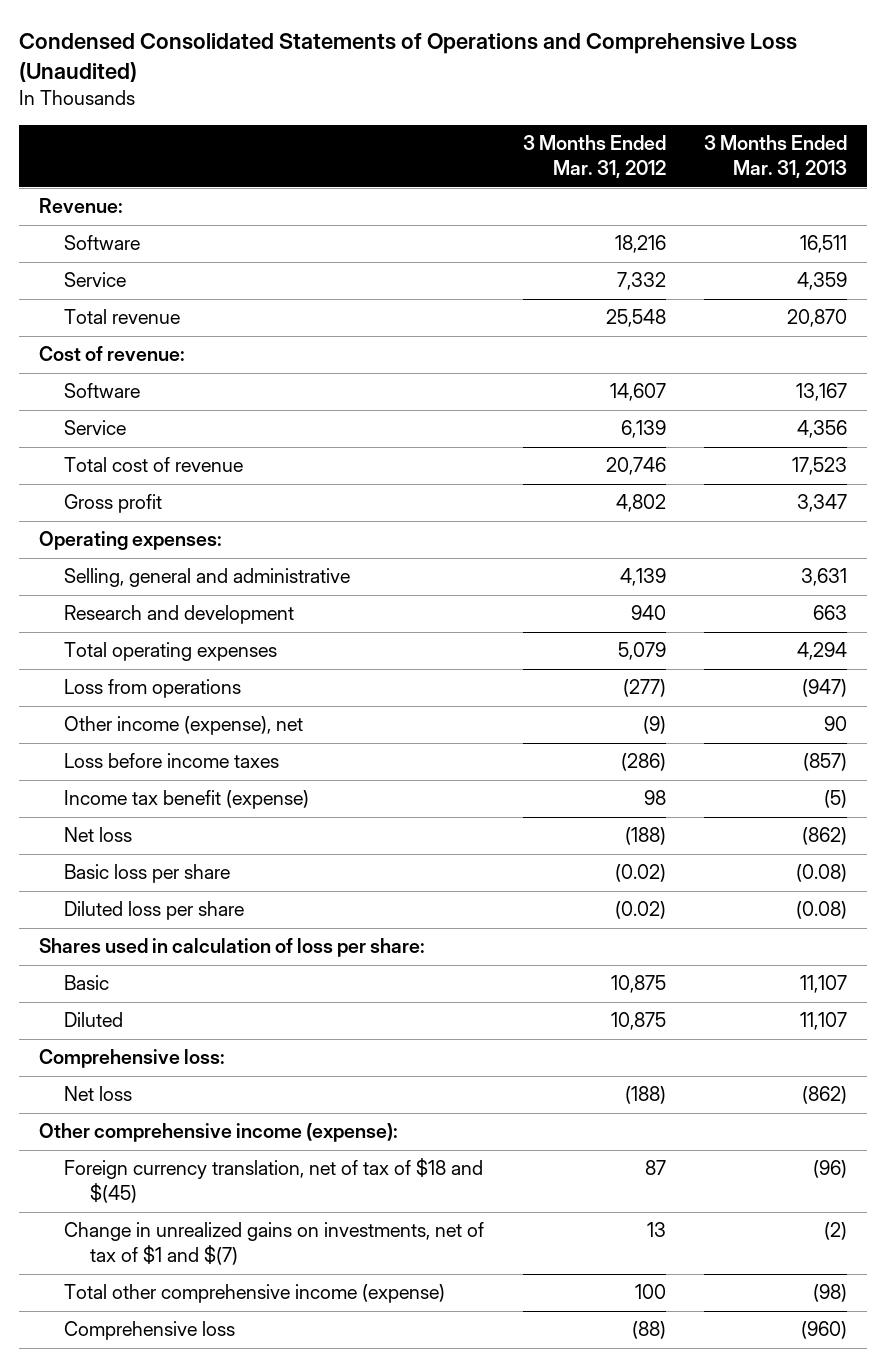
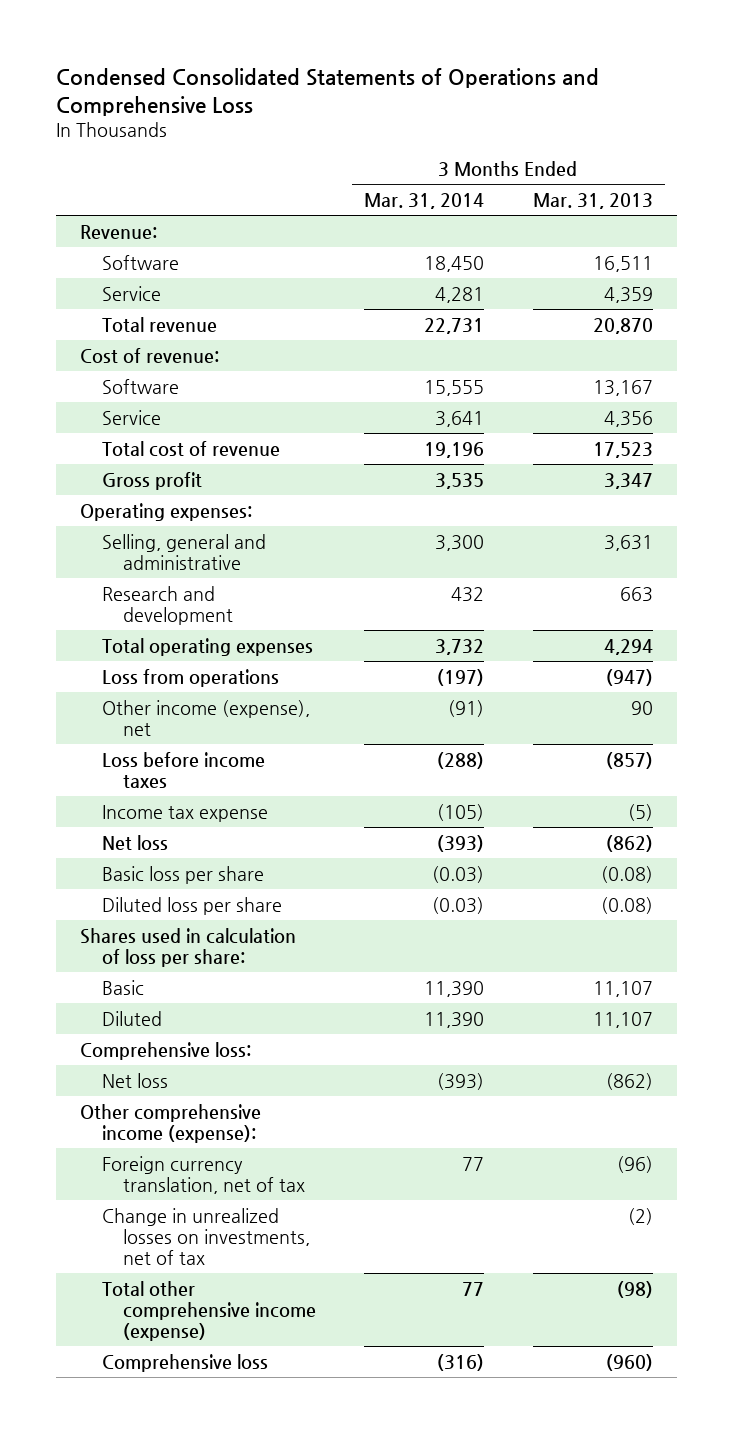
[19,33,798,83] Condensed Consolidated Statements of Operations and Comprehensive Loss (Unaudited) -> [56,67,600,116] Condensed Consolidated Statements of Operations and Comprehensive Loss
[522,135,666,179] 3 Months Ended Mar. 31, 2012 -> none
none -> [364,193,485,210] Mar. 31, 2014
[64,790,310,810] Income tax benefit (expense) -> [101,804,268,822] Income tax expense
[64,1158,484,1204] Foreign currency translation, net of tax of $18 and $(45) -> [101,1155,306,1194] Foreign currency translation, net of tax
[64,1222,485,1266] Change in unrealized gains on investments, net of tax of $1 and $(7) -> [101,1207,311,1266] Change in unrealized losses on investments, net of tax

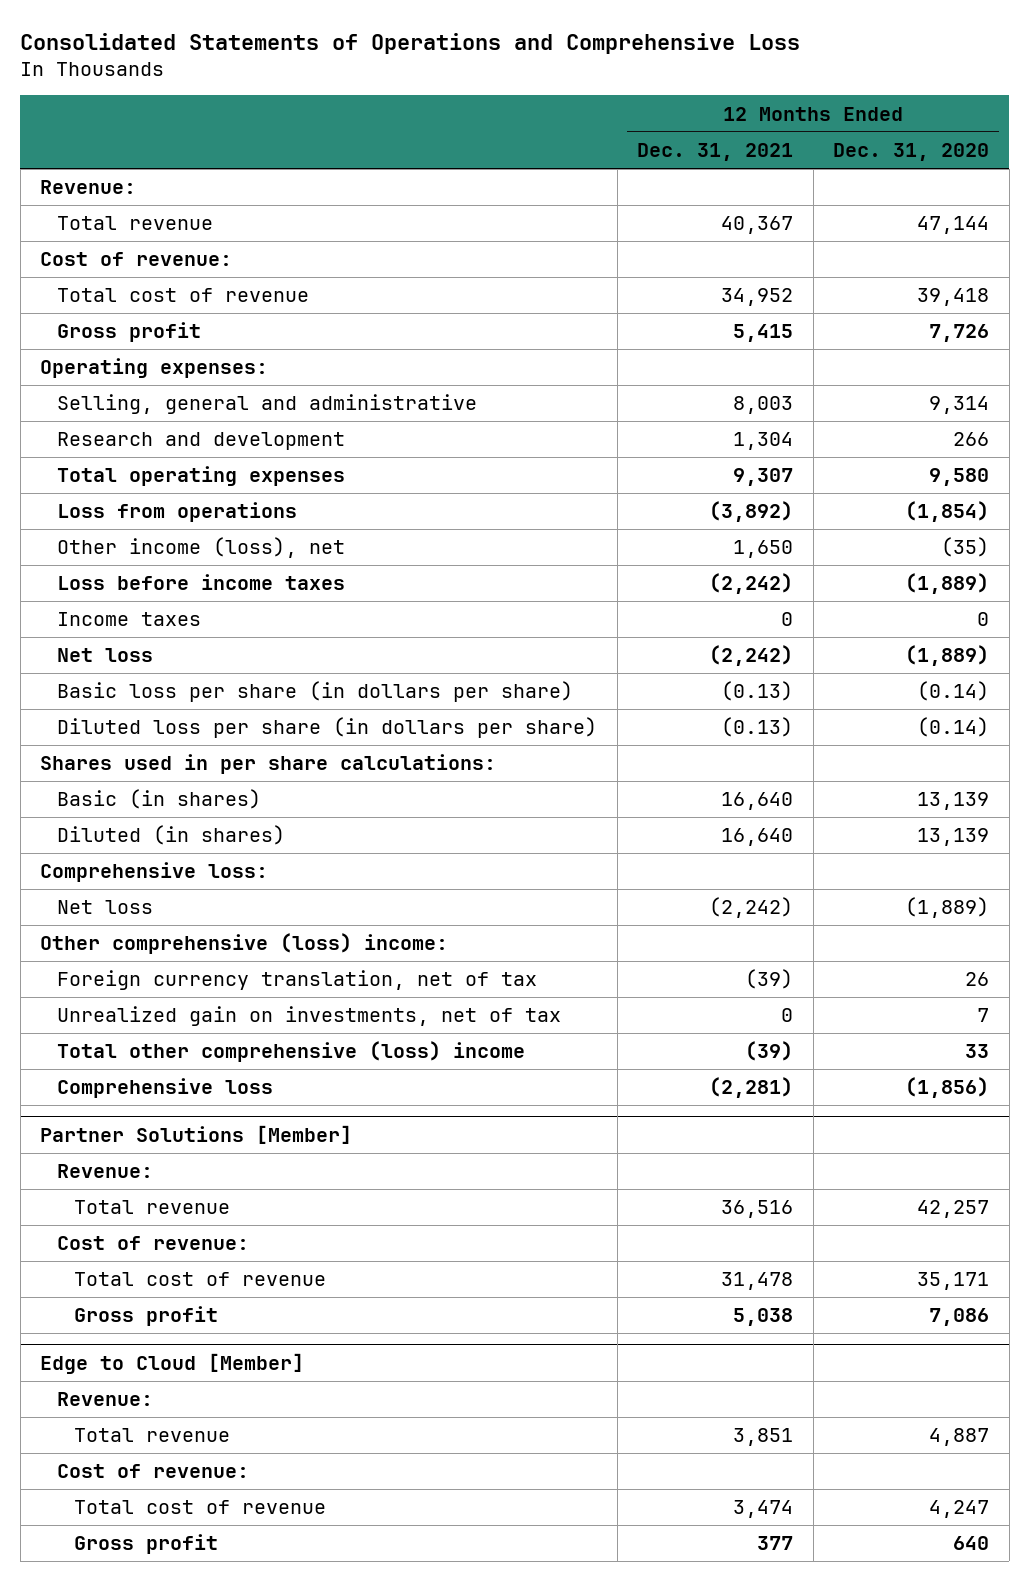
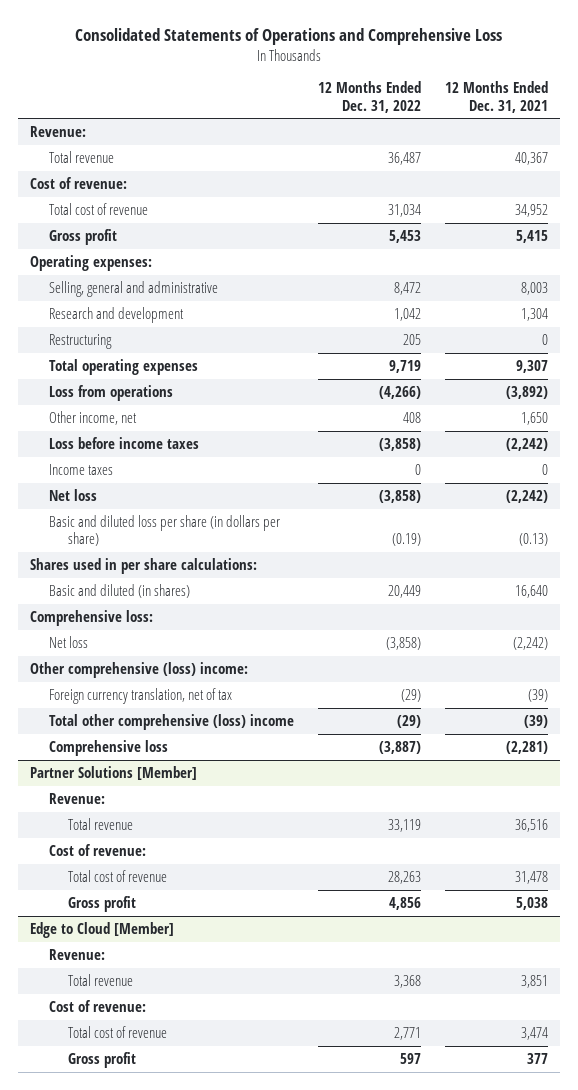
[833,143,990,162] Dec. 31, 2020 -> none
none -> [317,81,421,113] 12 Months Ended Dec. 31, 2022
none -> [48,334,112,350] Restructuring
[57,537,346,559] Other income (loss), net -> [48,411,137,426] Other income, net
[57,717,598,739] Diluted loss per share (in dollars per share) -> none
[57,681,574,703] Basic loss per share (in dollars per share) -> [48,515,280,547] Basic and diluted loss per share (in dollars per share)
[57,825,286,846] Diluted (in shares) -> none
[57,789,262,810] Basic (in shares) -> [48,584,190,599] Basic and diluted (in shares)
[57,1006,562,1027] Unrealized gain on investments, net of tax -> none

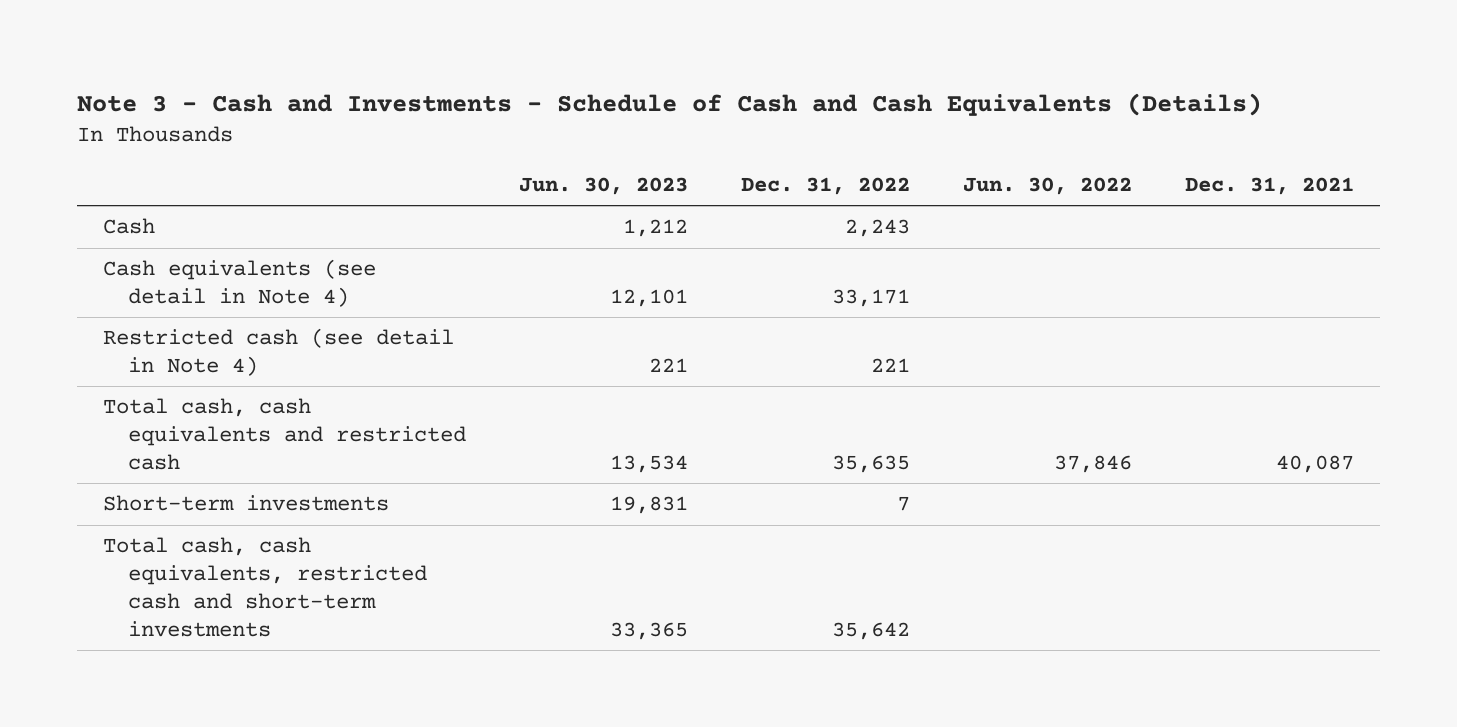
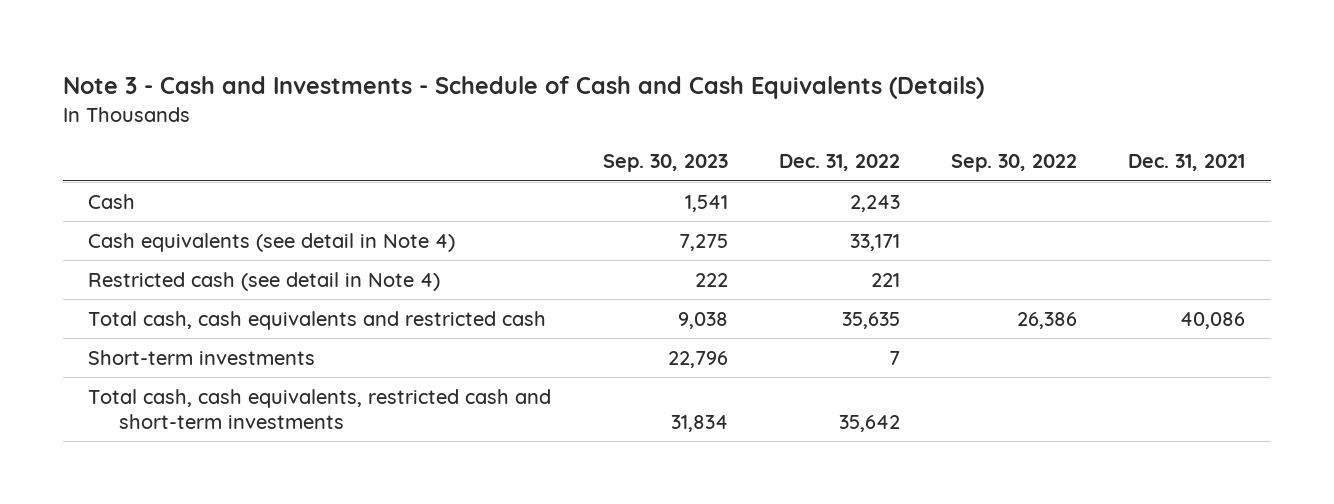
[519,177,689,196] Jun. 30, 2023 -> none
[962,177,1132,196] Jun. 30, 2022 -> none
none -> [602,154,728,173] Sep. 30, 2023
none -> [951,154,1078,173] Sep. 30, 2022
[1275,454,1354,473] 40,087 -> [1180,311,1246,329] 40,086

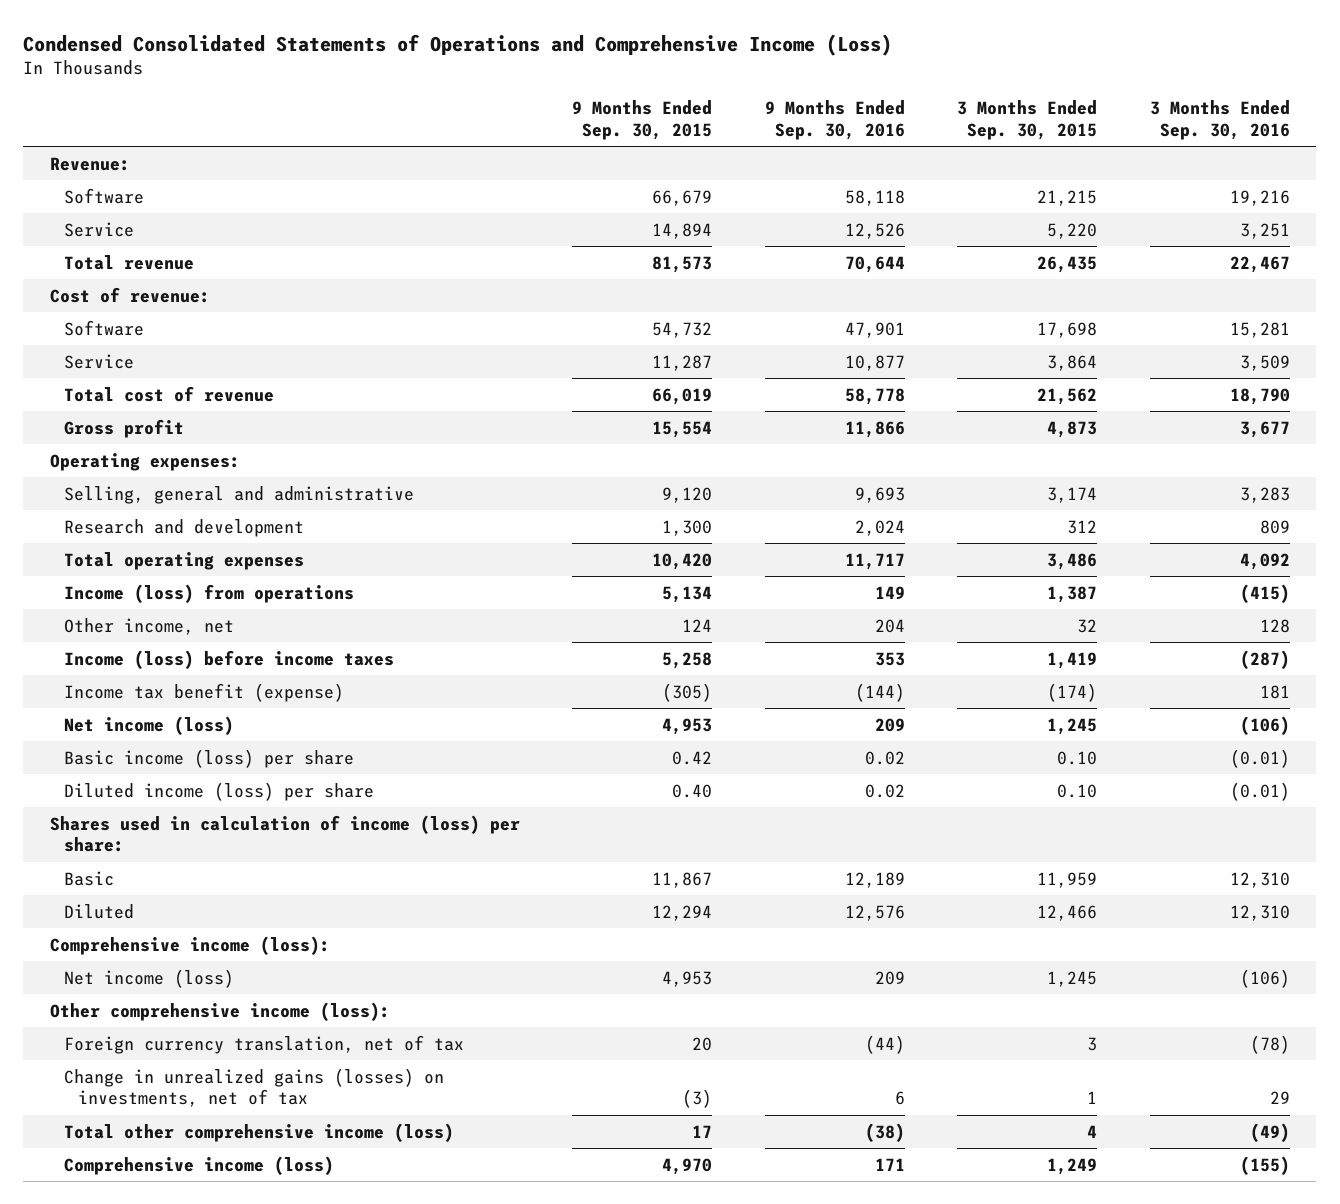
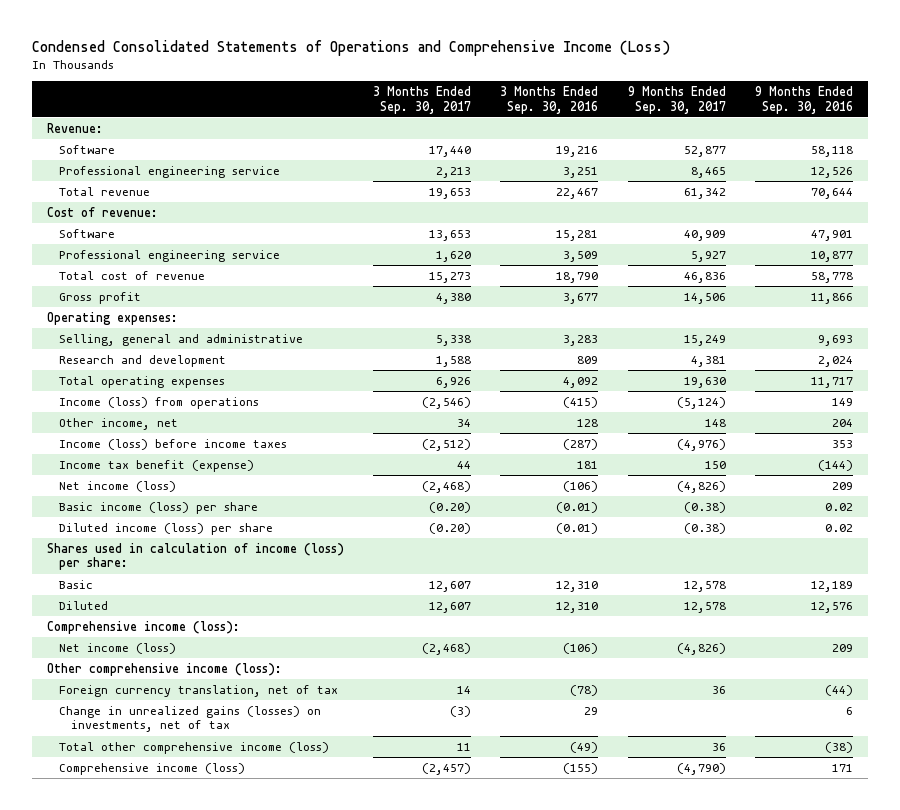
[572,100,713,141] 9 Months Ended Sep. 30, 2015 -> none
[957,100,1098,141] 3 Months Ended Sep. 30, 2015 -> none
none -> [373,86,472,114] 3 Months Ended Sep. 30, 2017
none -> [627,86,726,114] 9 Months Ended Sep. 30, 2017
[63,221,134,237] Service -> [59,165,281,178] Professional engineering service
[63,353,134,369] Service -> [59,249,281,262] Professional engineering service

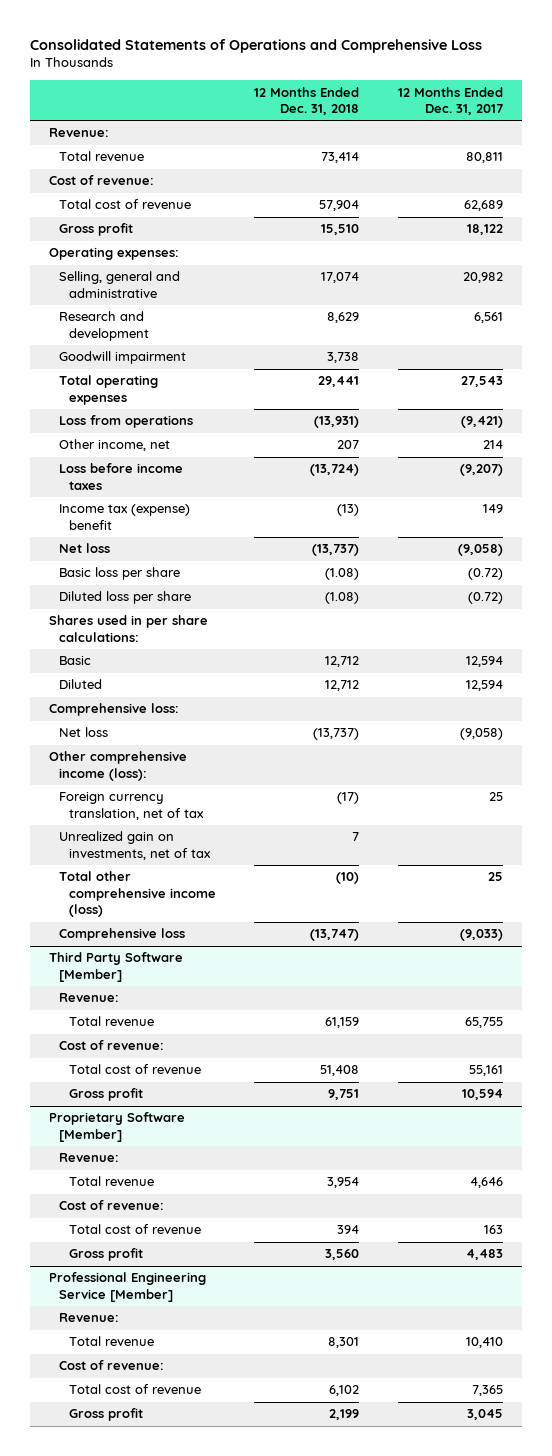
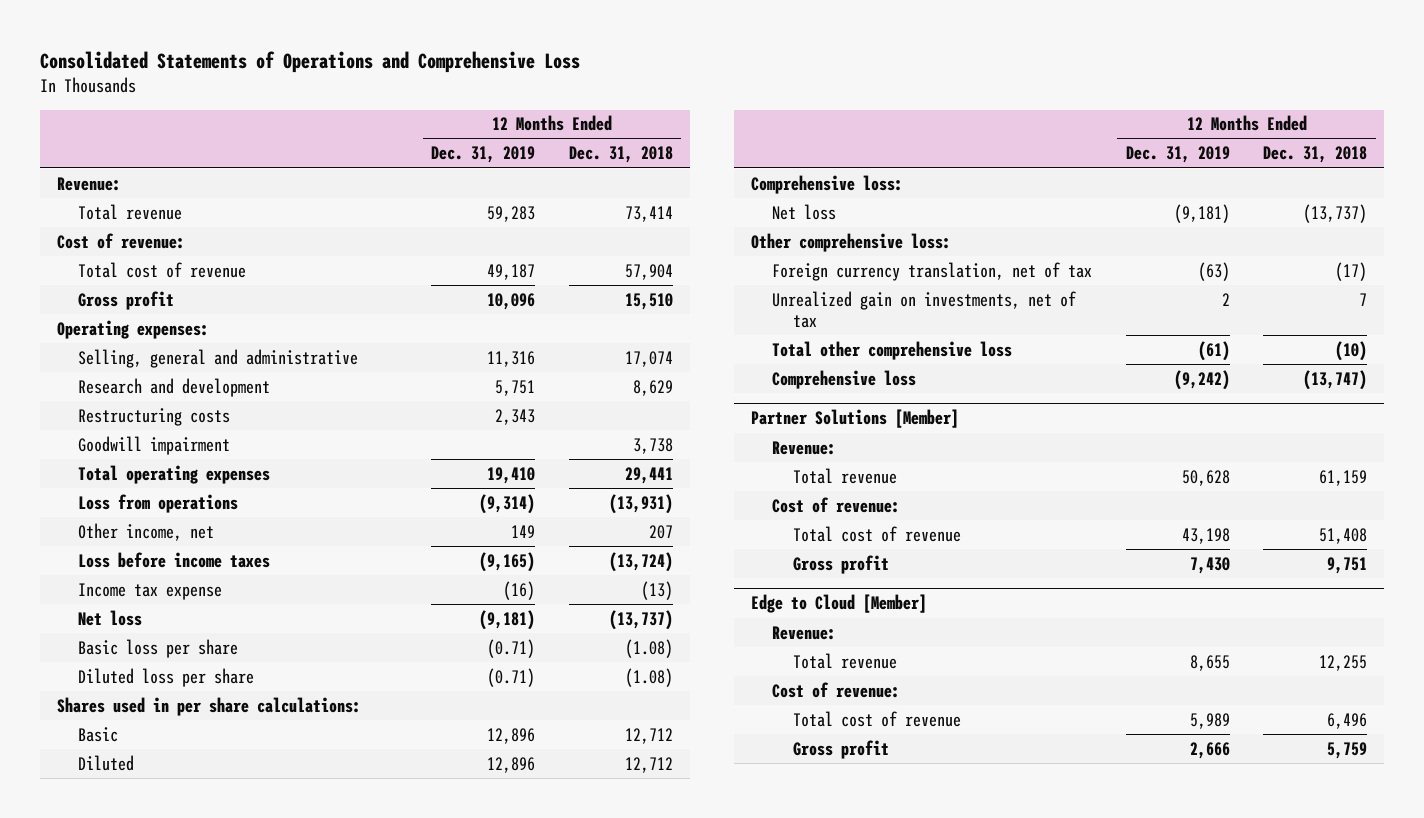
[397,86,503,115] 12 Months Ended Dec. 31, 2017 -> none
none -> [431,146,536,164] Dec. 31, 2019
none -> [77,407,230,426] Restructuring costs
[59,504,191,530] Income tax (expense) benefit -> [77,582,222,600] Income tax expense
[49,751,188,781] Other comprehensive income (loss): -> [751,232,952,252] Other comprehensive loss:
[59,871,217,918] Total other comprehensive income (loss) -> [772,340,1013,360] Total other comprehensive loss
[49,952,184,982] Third Party Software [Member] -> none
none -> [751,409,960,429] Partner Solutions [Member]
[49,1112,186,1142] Proprietary Software [Member] -> none
[59,1153,120,1163] Revenue: -> none
[69,1176,155,1187] Total revenue -> none
[59,1200,165,1211] Cost of revenue: -> none
[69,1224,202,1235] Total cost of revenue -> none
[69,1248,144,1262] Gross profit -> none
[49,1272,207,1302] Professional Engineering Service [Member] -> none
none -> [751,594,928,614] Edge to Cloud [Member]
[328,1337,360,1349] 8,301 -> [1319,654,1368,671] 12,255
[329,1385,360,1397] 6,102 -> [1327,712,1368,729] 6,496
[329,1409,360,1421] 2,199 -> [1327,741,1368,759] 5,759

